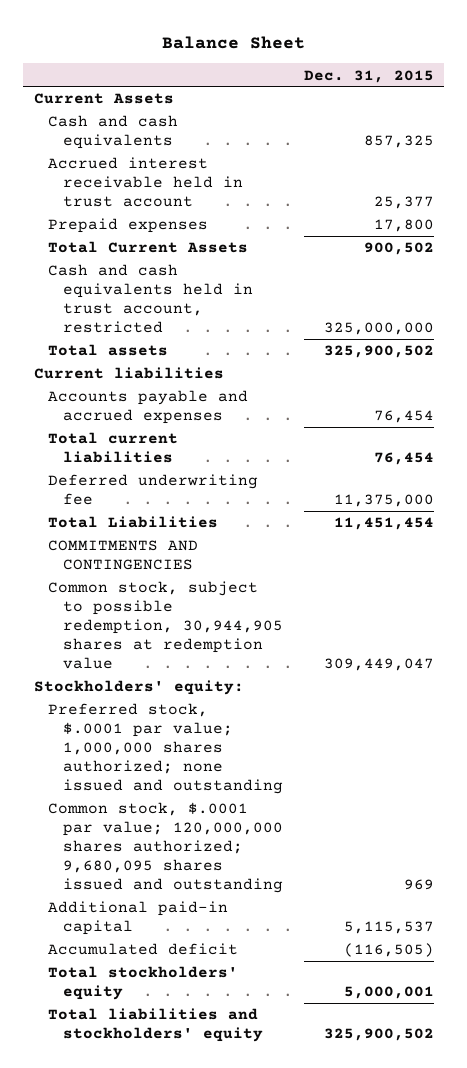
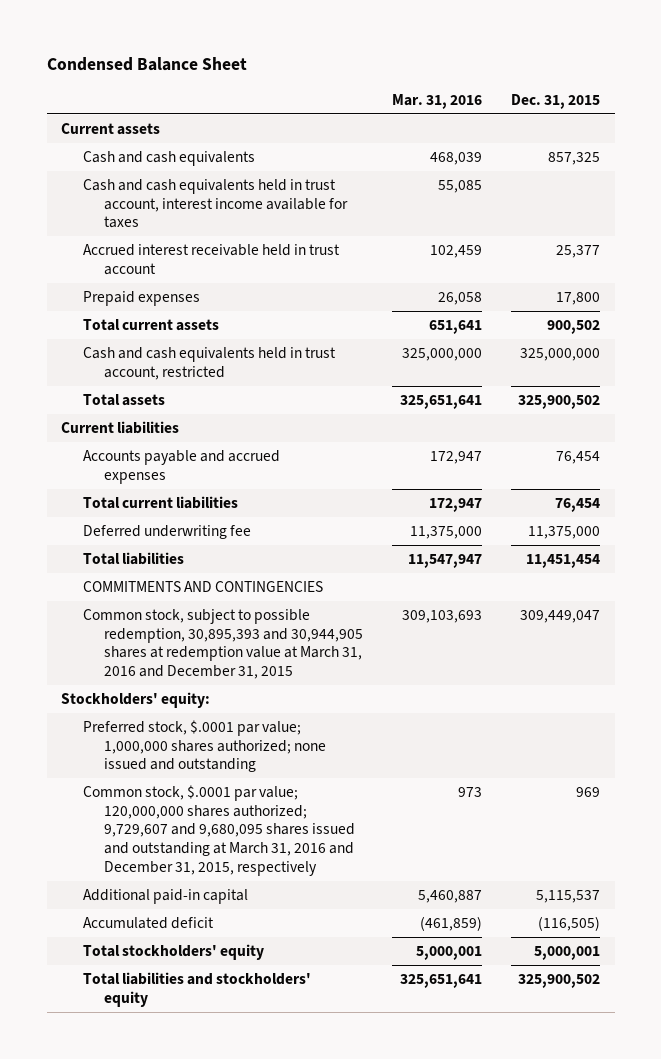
[161,35,305,49] Balance Sheet -> [46,57,247,72] Condensed Balance Sheet
none -> [391,93,482,109] Mar. 31, 2016
[33,93,174,105] Current Assets -> [61,123,161,136] Current assets
none -> [82,179,348,229] Cash and cash equivalents held in trust account, interest income available for taxes
[48,241,249,254] Total Current Assets -> [82,319,219,332] Total current assets
[48,516,219,529] Total Liabilities -> [82,552,184,566] Total liabilities
[48,581,283,669] Common stock, subject to possible redemption, 30,944,905 shares at redemption value -> [82,609,363,679] Common stock, subject to possible redemption, 30,895,393 and 30,944,905 shares at redemption value at March 31, 2016 and December 31, 2015
[48,802,283,893] Common stock, $.0001 par value; 120,000,000 shares authorized; 9,680,095 shares issued and outstanding -> [82,785,355,876] Common stock, $.0001 par value; 120,000,000 shares authorized; 9,729,607 and 9,680,095 shares issued and outstanding at March 31, 2016 and December 31, 2015, respectively

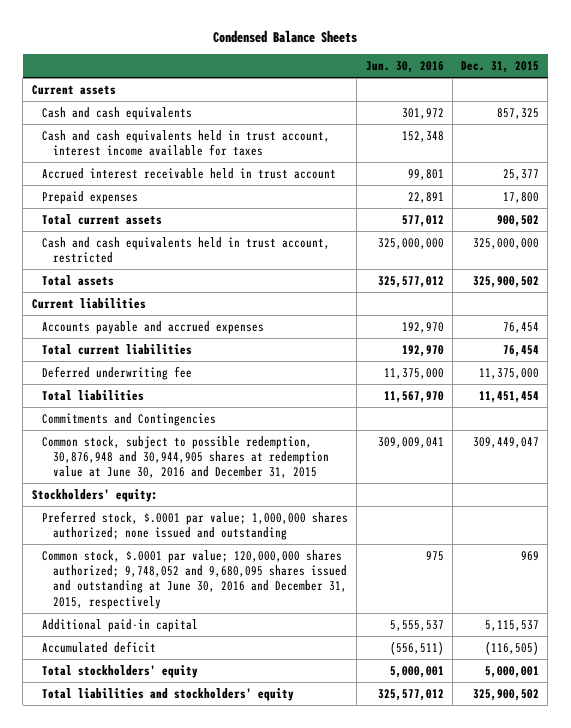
[46,57,247,72] Condensed Balance Sheet -> [213,30,358,44] Condensed Balance Sheets
[391,93,482,109] Mar. 31, 2016 -> none
none -> [365,61,444,74] Jun. 30, 2016
[82,581,323,593] COMMITMENTS AND CONTINGENCIES -> [42,412,217,426] Commitments and Contingencies
[82,609,363,679] Common stock, subject to possible redemption, 30,895,393 and 30,944,905 shares at redemption value at March 31, 2016 and December 31, 2015 -> [42,435,329,479] Common stock, subject to possible redemption, 30,876,948 and 30,944,905 shares at redemption value at June 30, 2016 and December 31, 2015
[82,785,355,876] Common stock, $.0001 par value; 120,000,000 shares authorized; 9,729,607 and 9,680,095 shares issued and outstanding at March 31, 2016 and December 31, 2015, respectively -> [42,549,347,609] Common stock, $.0001 par value; 120,000,000 shares authorized; 9,748,052 and 9,680,095 shares issued and outstanding at June 30, 2016 and December 31, 2015, respectively

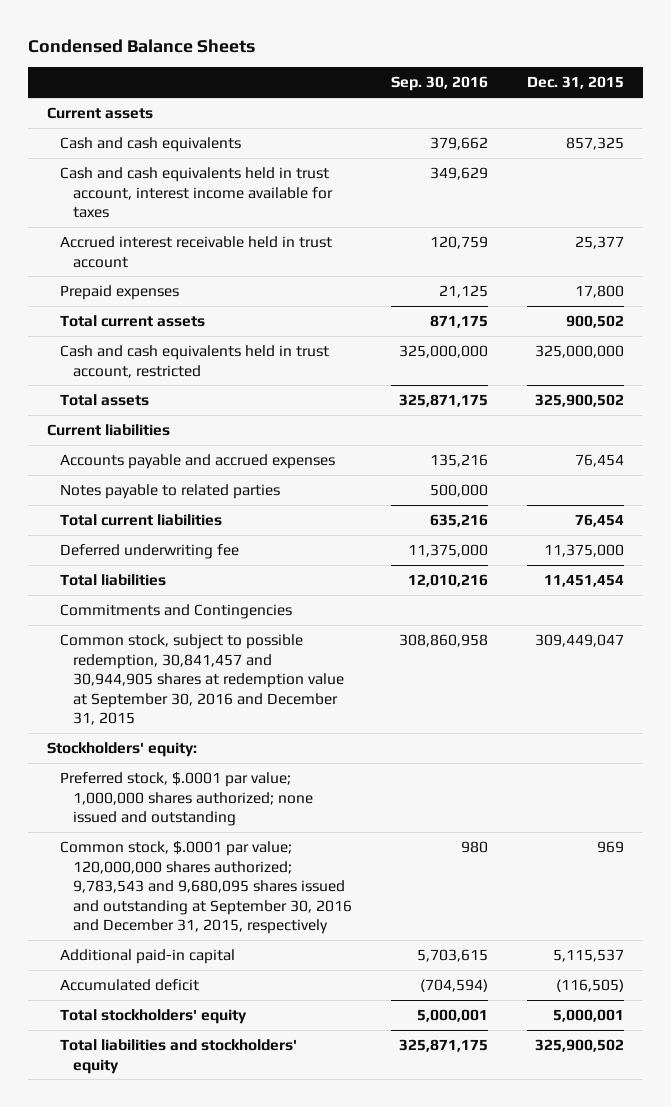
[365,61,444,74] Jun. 30, 2016 -> none
none -> [390,76,488,92] Sep. 30, 2016
none -> [60,483,281,499] Notes payable to related parties
[42,435,329,479] Common stock, subject to possible redemption, 30,876,948 and 30,944,905 shares at redemption value at June 30, 2016 and December 31, 2015 -> [60,633,345,726] Common stock, subject to possible redemption, 30,841,457 and 30,944,905 shares at redemption value at September 30, 2016 and December 31, 2015
[42,549,347,609] Common stock, $.0001 par value; 120,000,000 shares authorized; 9,748,052 and 9,680,095 shares issued and outstanding at June 30, 2016 and December 31, 2015, respectively -> [60,840,353,935] Common stock, $.0001 par value; 120,000,000 shares authorized; 9,783,543 and 9,680,095 shares issued and outstanding at September 30, 2016 and December 31, 2015, respectively

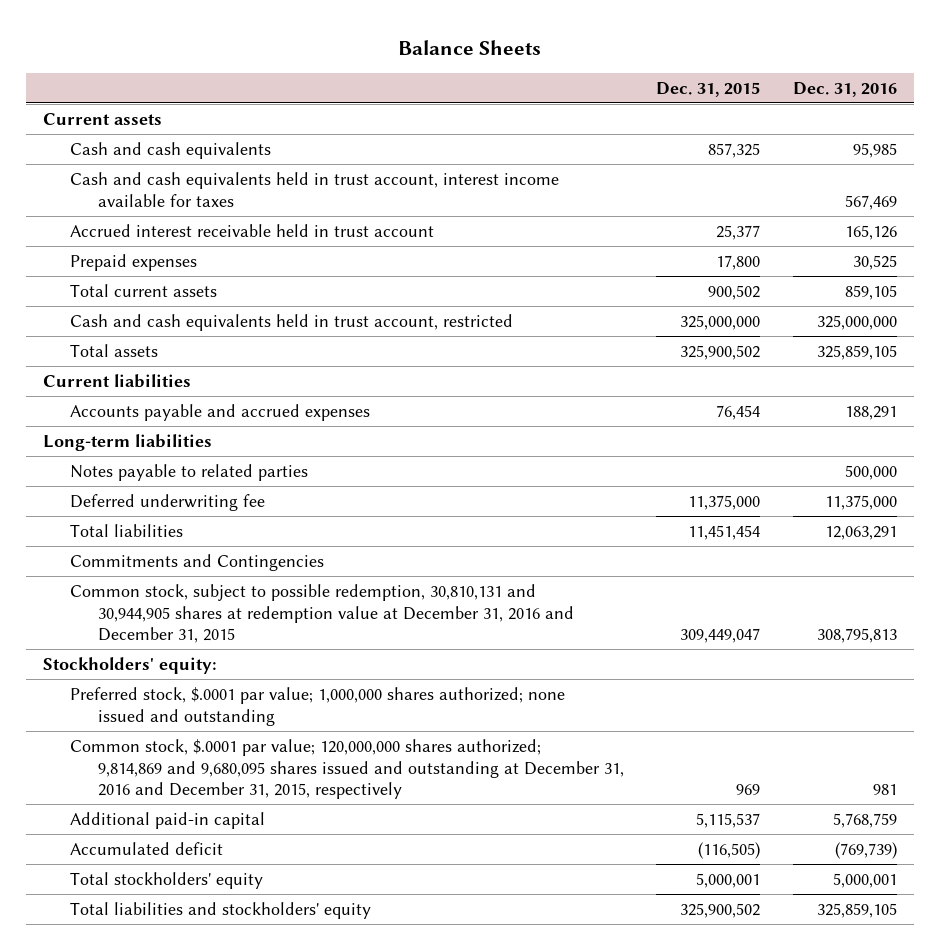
[27,38,255,53] Condensed Balance Sheets -> [398,39,542,55] Balance Sheets
[390,76,488,92] Sep. 30, 2016 -> none
none -> [793,81,898,97] Dec. 31, 2016
none -> [42,433,212,451] Long-term liabilities
[60,513,223,526] Total current liabilities -> none
[60,633,345,726] Common stock, subject to possible redemption, 30,841,457 and 30,944,905 shares at redemption value at September 30, 2016 and December 31, 2015 -> [70,583,574,644] Common stock, subject to possible redemption, 30,810,131 and 30,944,905 shares at redemption value at December 31, 2016 and December 31, 2015
[60,840,353,935] Common stock, $.0001 par value; 120,000,000 shares authorized; 9,783,543 and 9,680,095 shares issued and outstanding at September 30, 2016 and December 31, 2015, respectively -> [70,738,624,800] Common stock, $.0001 par value; 120,000,000 shares authorized; 9,814,869 and 9,680,095 shares issued and outstanding at December 31, 2016 and December 31, 2015, respectively

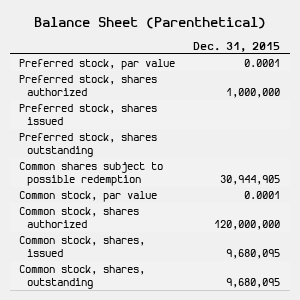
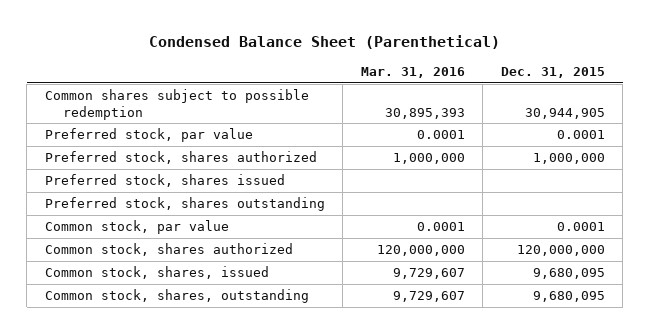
[33,16,266,29] Balance Sheet (Parenthetical) -> [148,34,500,49] Condensed Balance Sheet (Parenthetical)
none -> [360,67,465,79] Mar. 31, 2016
[19,162,164,187] Common shares subject to possible redemption -> [44,89,309,120] Common shares subject to possible redemption

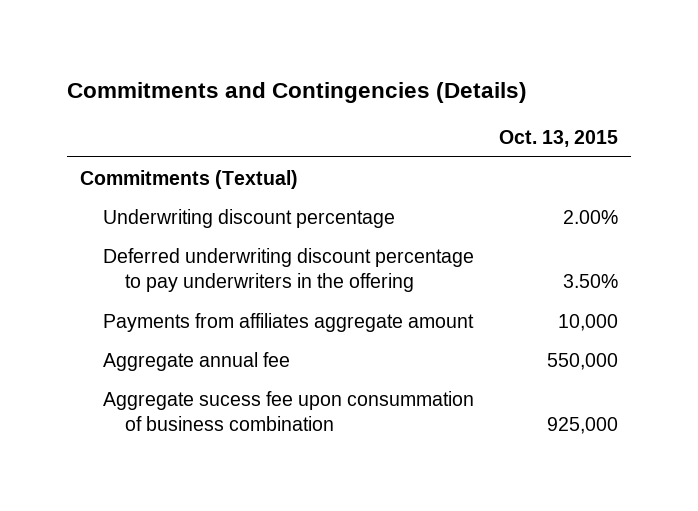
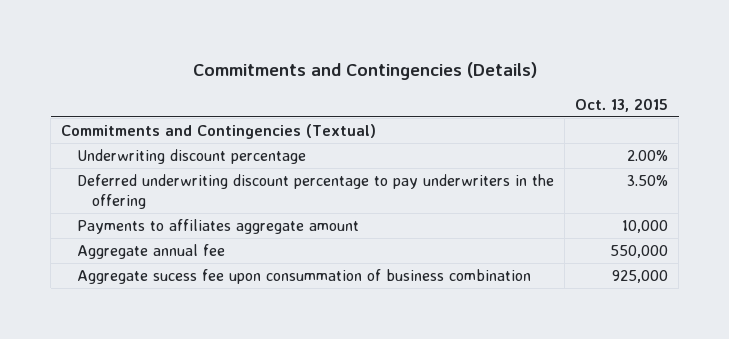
[79,169,298,189] Commitments (Textual) -> [61,124,377,140] Commitments and Contingencies (Textual)
[102,312,474,332] Payments from affiliates aggregate amount -> [76,219,359,235] Payments to affiliates aggregate amount

